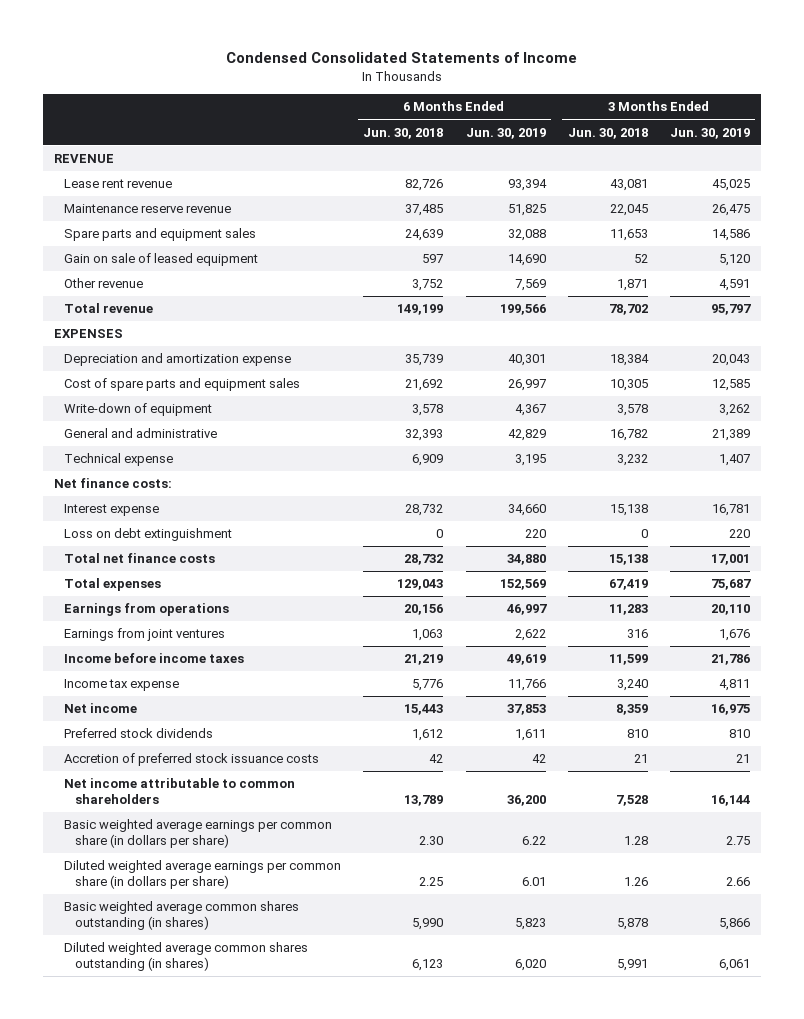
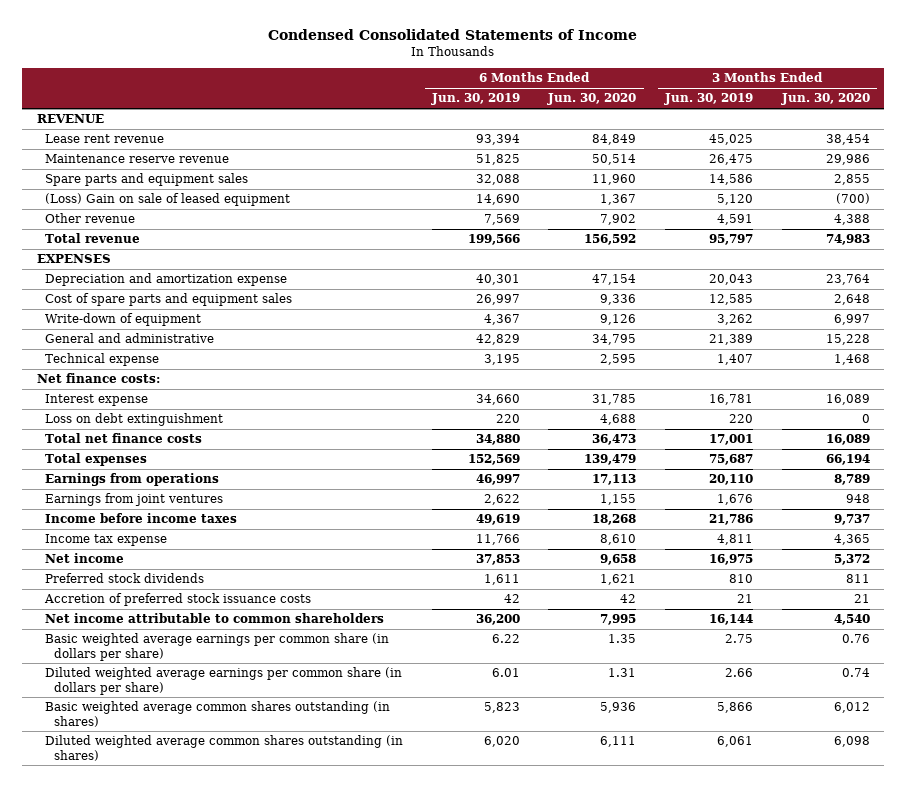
[363,127,444,139] Jun. 30, 2018 -> none
[567,127,648,139] Jun. 30, 2018 -> none
none -> [547,93,637,106] Jun. 30, 2020
none -> [780,93,870,106] Jun. 30, 2020
[64,253,259,267] Gain on sale of leased equipment -> [45,193,291,207] (Loss) Gain on sale of leased equipment

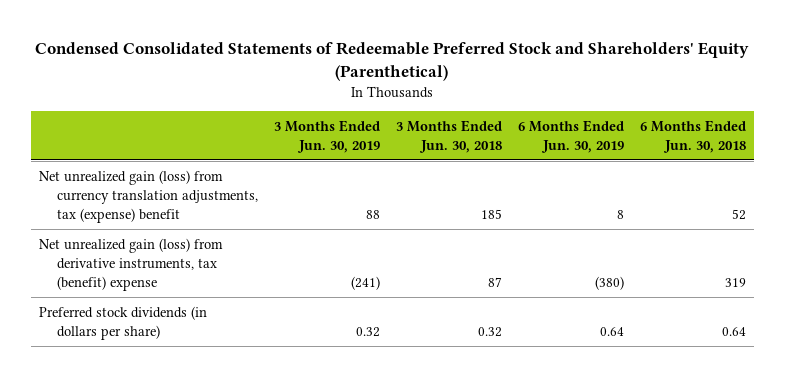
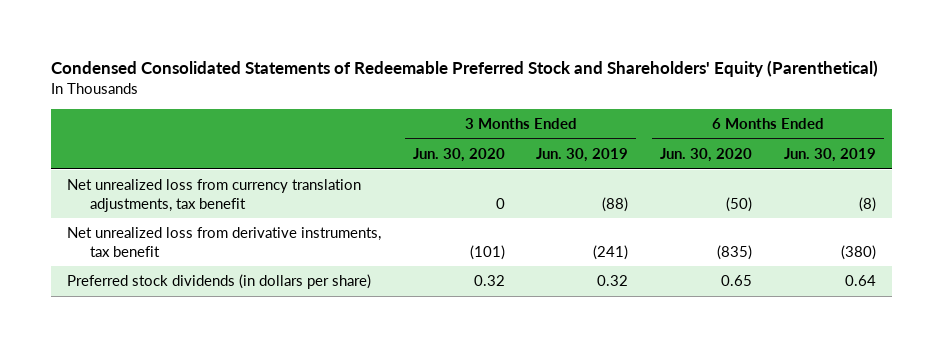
[395,119,502,153] 3 Months Ended Jun. 30, 2018 -> none
[639,119,746,153] 6 Months Ended Jun. 30, 2018 -> none
none -> [412,148,505,163] Jun. 30, 2020
none -> [660,148,753,163] Jun. 30, 2020
[39,169,258,223] Net unrealized gain (loss) from currency translation adjustments, tax (expense) benefit -> [66,179,361,212] Net unrealized loss from currency translation adjustments, tax benefit
[365,209,380,219] 88 -> [602,196,629,212] (88)
[616,209,624,219] 8 -> [858,196,876,212] (8)
[39,237,224,291] Net unrealized gain (loss) from derivative instruments, tax (benefit) expense -> [66,227,381,257] Net unrealized loss from derivative instruments, tax benefit

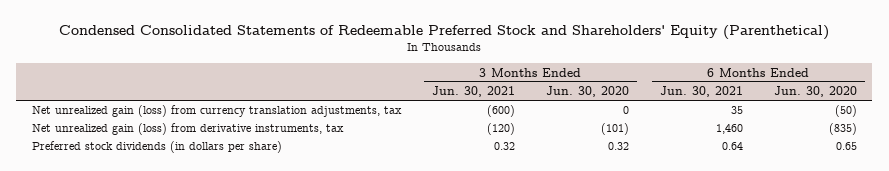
[536,148,629,163] Jun. 30, 2019 -> none
[783,148,876,163] Jun. 30, 2019 -> none
none -> [431,86,515,98] Jun. 30, 2021
none -> [659,86,743,98] Jun. 30, 2021
[66,179,361,212] Net unrealized loss from currency translation adjustments, tax benefit -> [31,105,402,118] Net unrealized gain (loss) from currency translation adjustments, tax
[66,227,381,257] Net unrealized loss from derivative instruments, tax benefit -> [31,123,344,136] Net unrealized gain (loss) from derivative instruments, tax

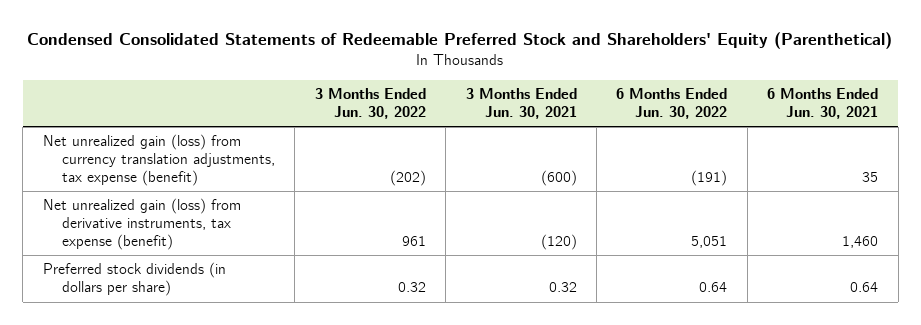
[545,86,629,98] Jun. 30, 2020 -> none
[773,86,857,98] Jun. 30, 2020 -> none
none -> [314,88,426,119] 3 Months Ended Jun. 30, 2022
none -> [616,88,728,119] 6 Months Ended Jun. 30, 2022
[31,105,402,118] Net unrealized gain (loss) from currency translation adjustments, tax -> [42,134,275,186] Net unrealized gain (loss) from currency translation adjustments, tax expense (benefit)
[31,123,344,136] Net unrealized gain (loss) from derivative instruments, tax -> [42,198,241,250] Net unrealized gain (loss) from derivative instruments, tax expense (benefit)

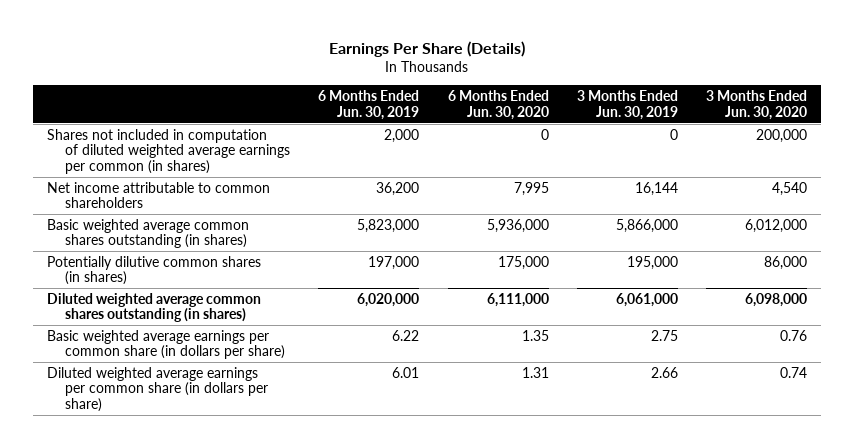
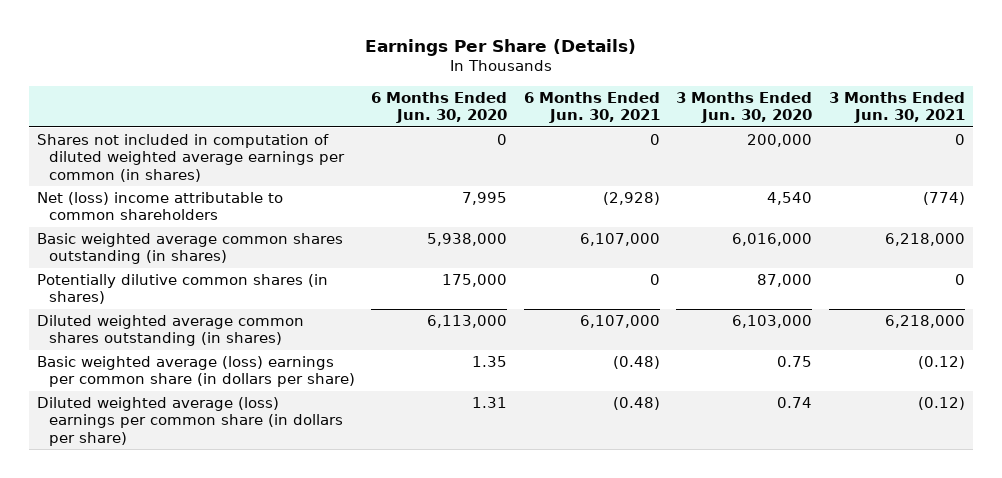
[318,90,420,120] 6 Months Ended Jun. 30, 2019 -> none
[576,90,678,120] 3 Months Ended Jun. 30, 2019 -> none
none -> [523,91,660,124] 6 Months Ended Jun. 30, 2021
none -> [828,91,965,124] 3 Months Ended Jun. 30, 2021
[46,181,270,209] Net income attributable to common shareholders -> [37,192,284,221] Net (loss) income attributable to common shareholders
[486,218,549,233] 5,936,000 -> [427,233,508,247] 5,938,000
[745,218,808,233] 6,012,000 -> [732,233,813,247] 6,016,000
[764,255,808,270] 86,000 -> [757,274,813,288] 87,000
[486,292,549,307] 6,111,000 -> [427,315,508,329] 6,113,000
[745,292,808,307] 6,098,000 -> [732,315,813,329] 6,103,000
[46,329,286,360] Basic weighted average earnings per common share (in dollars per share) -> [37,356,355,388] Basic weighted average (loss) earnings per common share (in dollars per share)
[780,329,808,341] 0.76 -> [777,356,813,368] 0.75
[46,366,269,413] Diluted weighted average earnings per common share (in dollars per share) -> [37,397,343,446] Diluted weighted average (loss) earnings per common share (in dollars per share)

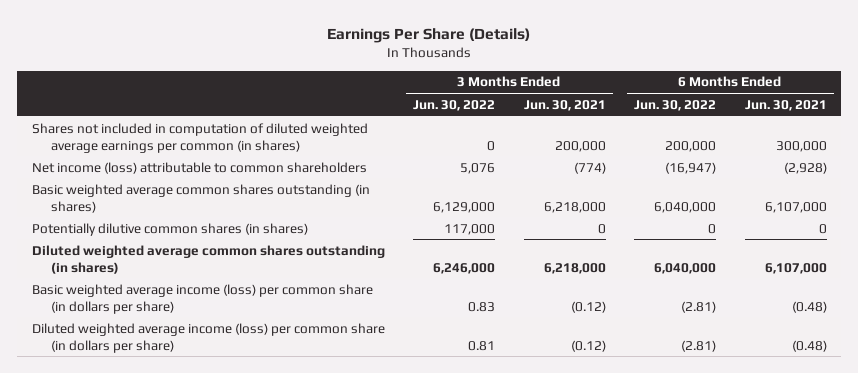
[371,91,508,124] 6 Months Ended Jun. 30, 2020 -> none
[676,91,813,124] 3 Months Ended Jun. 30, 2020 -> none
none -> [413,99,496,111] Jun. 30, 2022
none -> [634,99,717,111] Jun. 30, 2022
[649,134,660,146] 0 -> [775,140,827,152] 300,000
[954,134,965,146] 0 -> [554,140,606,152] 200,000
[37,192,284,221] Net (loss) income attributable to common shareholders -> [31,161,367,174] Net income (loss) attributable to common shareholders
[37,356,355,388] Basic weighted average (loss) earnings per common share (in dollars per share) -> [31,283,373,314] Basic weighted average income (loss) per common share (in dollars per share)
[37,397,343,446] Diluted weighted average (loss) earnings per common share (in dollars per share) -> [31,322,385,353] Diluted weighted average income (loss) per common share (in dollars per share)

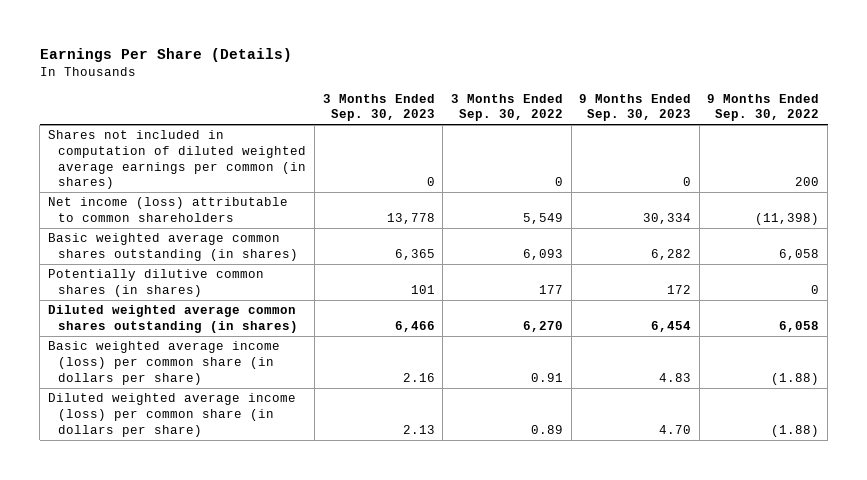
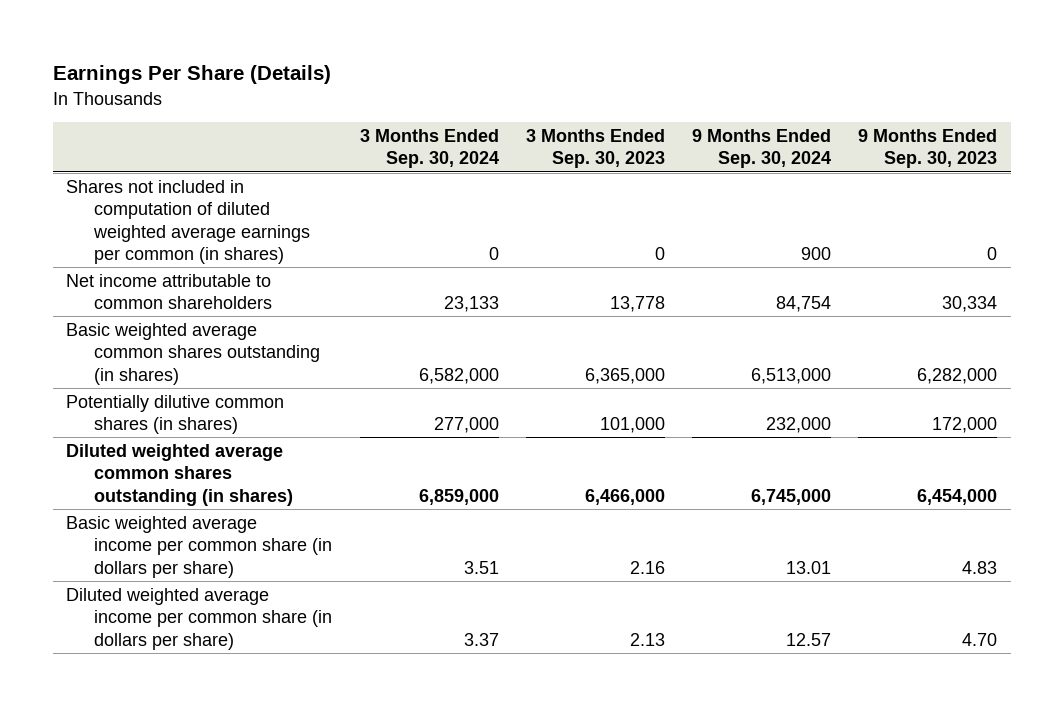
[450,93,563,122] 3 Months Ended Sep. 30, 2022 -> none
[707,93,820,122] 9 Months Ended Sep. 30, 2022 -> none
none -> [359,128,499,169] 3 Months Ended Sep. 30, 2024
none -> [691,128,831,169] 9 Months Ended Sep. 30, 2024
[47,197,288,222] Net income (loss) attributable to common shareholders -> [66,273,273,310] Net income attributable to common shareholders
[394,248,435,260] 6,365 -> [584,367,665,384] 6,365,000
[651,248,692,260] 6,282 -> [917,367,998,384] 6,282,000
[410,284,435,294] 101 -> [599,417,665,434] 101,000
[667,284,692,294] 172 -> [932,417,998,434] 172,000
[394,320,435,332] 6,466 -> [584,488,665,505] 6,466,000
[651,320,692,332] 6,454 -> [917,488,998,505] 6,454,000
[47,341,280,385] Basic weighted average income (loss) per common share (in dollars per share) -> [66,515,333,578] Basic weighted average income per common share (in dollars per share)
[47,393,296,437] Diluted weighted average income (loss) per common share (in dollars per share) -> [66,587,333,650] Diluted weighted average income per common share (in dollars per share)

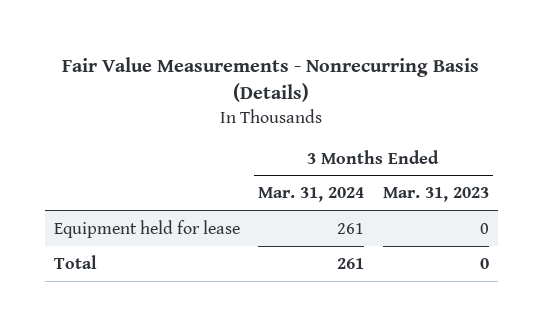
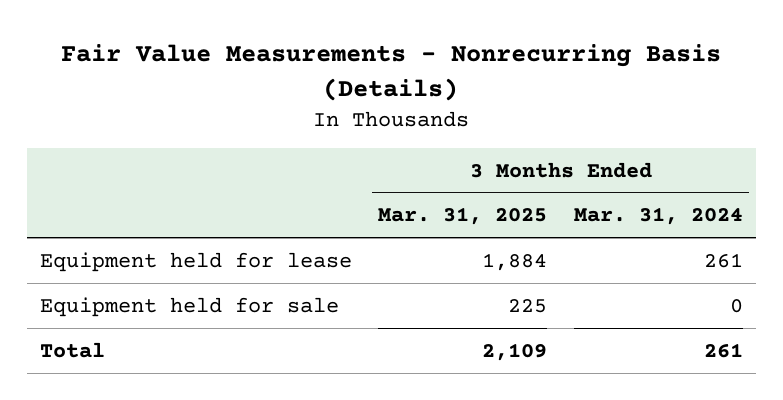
[382,187,489,203] Mar. 31, 2023 -> none
none -> [378,207,548,226] Mar. 31, 2025
none -> [40,296,340,317] Equipment held for sale

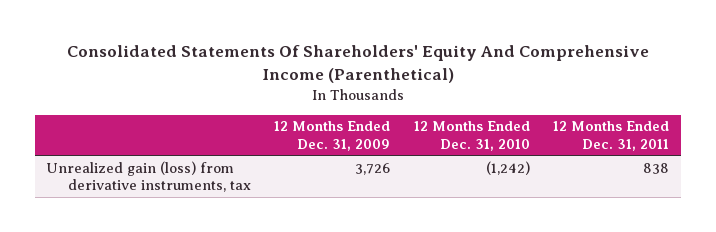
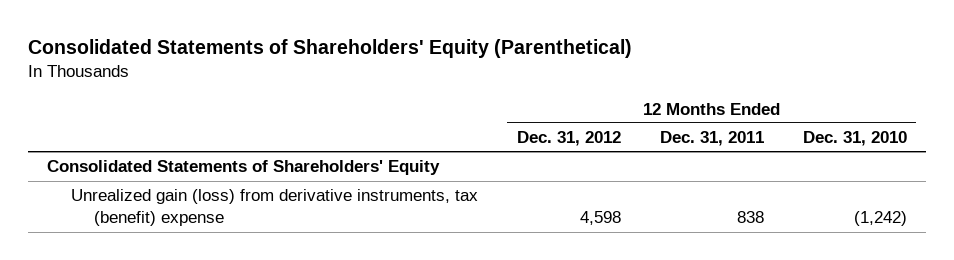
[66,45,649,84] Consolidated Statements Of Shareholders' Equity And Comprehensive Income (Parenthetical) -> [27,39,632,59] Consolidated Statements of Shareholders' Equity (Parenthetical)
[274,121,391,151] 12 Months Ended Dec. 31, 2009 -> none
none -> [516,131,621,147] Dec. 31, 2012
none -> [47,160,441,176] Consolidated Statements of Shareholders' Equity
[46,160,251,192] Unrealized gain (loss) from derivative instruments, tax -> [70,189,478,227] Unrealized gain (loss) from derivative instruments, tax (benefit) expense

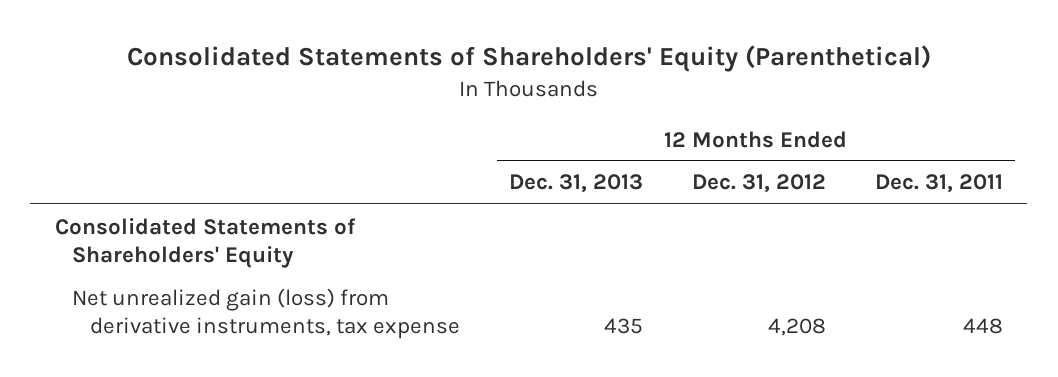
[802,131,907,147] Dec. 31, 2010 -> none
none -> [508,174,643,194] Dec. 31, 2013
[70,189,478,227] Unrealized gain (loss) from derivative instruments, tax (benefit) expense -> [72,287,460,339] Net unrealized gain (loss) from derivative instruments, tax expense
[579,211,621,226] 4,598 -> [767,317,826,336] 4,208
[736,211,764,224] 838 -> [962,317,1003,334] 448

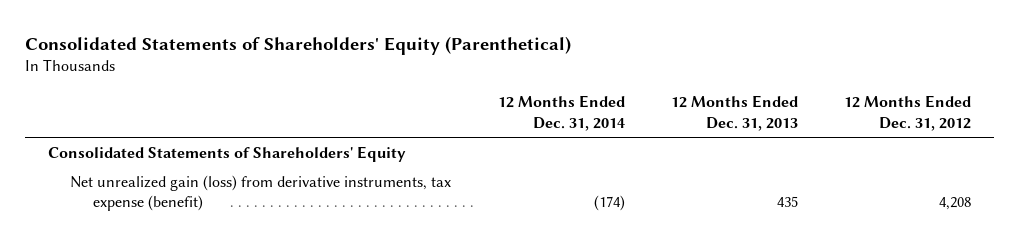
[874,174,1003,194] Dec. 31, 2011 -> none
none -> [497,95,625,131] 12 Months Ended Dec. 31, 2014
[72,287,460,339] Net unrealized gain (loss) from derivative instruments, tax expense -> [70,174,452,212] Net unrealized gain (loss) from derivative instruments, tax expense (benefit)

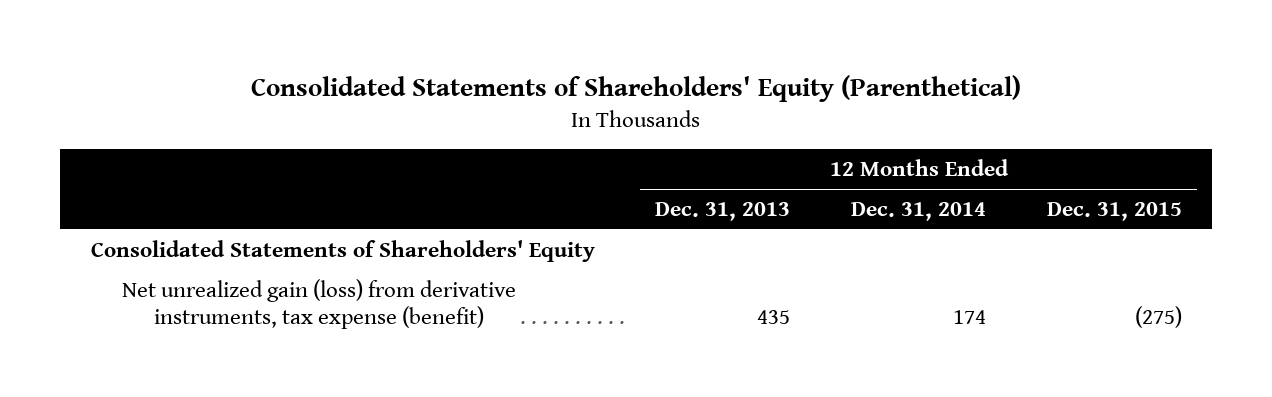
[844,95,972,131] 12 Months Ended Dec. 31, 2012 -> none
none -> [1046,201,1182,221] Dec. 31, 2015
[593,195,625,212] (174) -> [953,310,987,325] 174

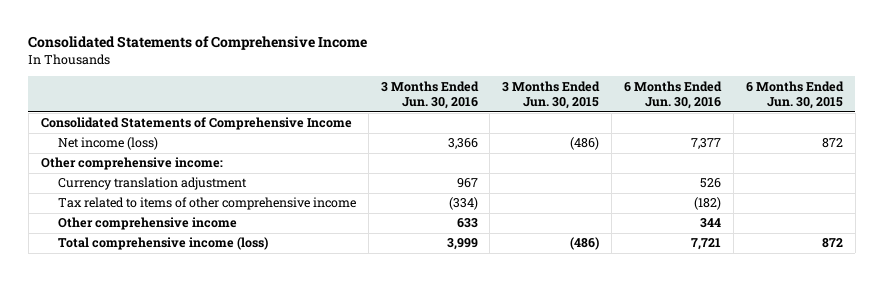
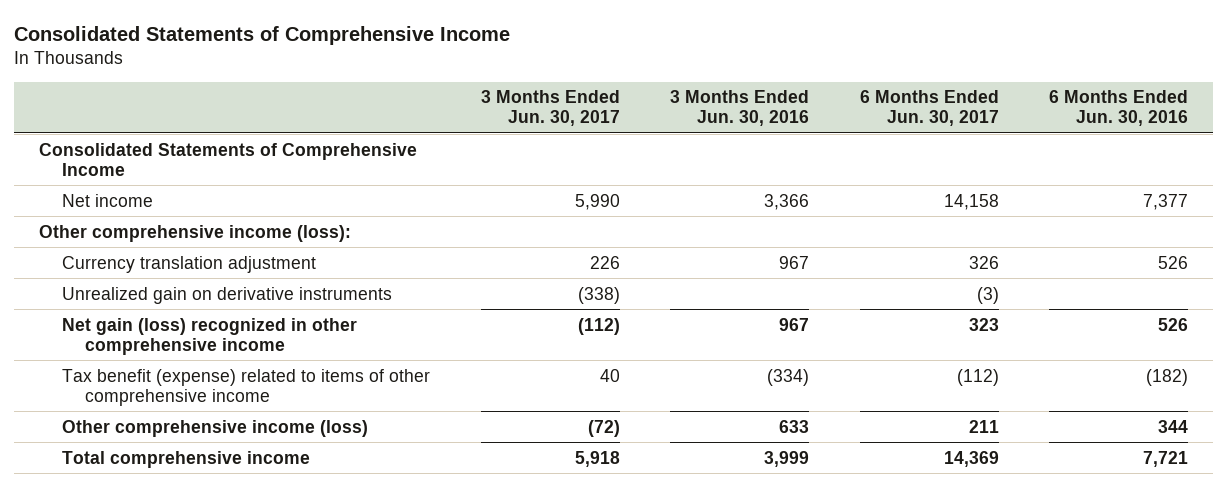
[502,80,601,110] 3 Months Ended Jun. 30, 2015 -> none
[745,80,844,110] 6 Months Ended Jun. 30, 2015 -> none
none -> [480,90,620,127] 3 Months Ended Jun. 30, 2017
none -> [859,90,999,127] 6 Months Ended Jun. 30, 2017
[57,137,158,151] Net income (loss) -> [62,193,154,207] Net income
[40,157,223,171] Other comprehensive income: -> [39,224,352,242] Other comprehensive income (loss):
none -> [62,286,393,304] Unrealized gain on derivative instruments
none -> [62,317,358,355] Net gain (loss) recognized in other comprehensive income
[57,197,356,211] Tax related to items of other comprehensive income -> [62,368,431,406] Tax benefit (expense) related to items of other comprehensive income
[57,217,237,231] Other comprehensive income -> [62,419,369,437] Other comprehensive income (loss)
[57,237,268,251] Total comprehensive income (loss) -> [62,450,311,468] Total comprehensive income

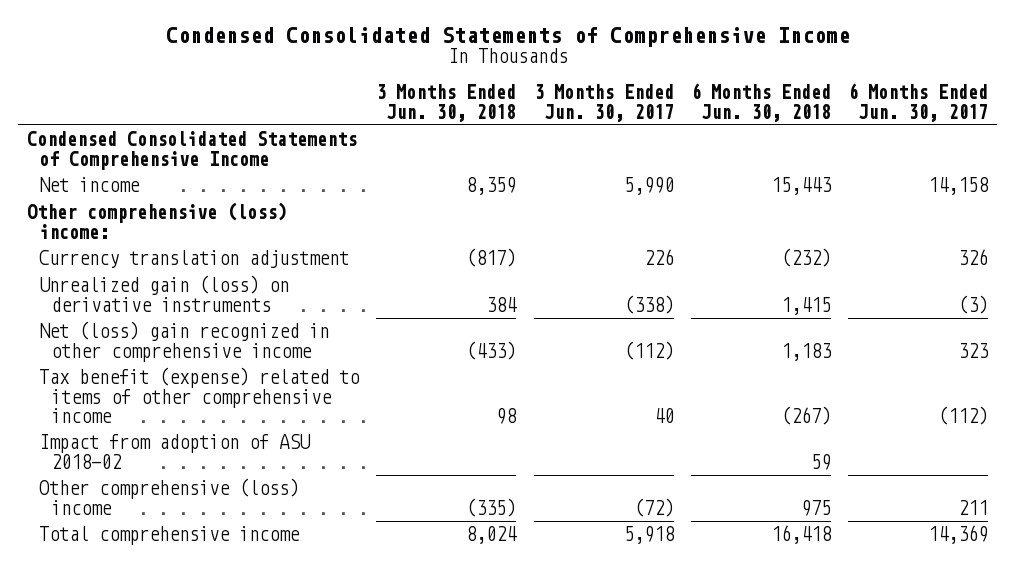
[13,25,510,45] Consolidated Statements of Comprehensive Income -> [165,26,850,47] Condensed Consolidated Statements of Comprehensive Income
[670,90,810,127] 3 Months Ended Jun. 30, 2016 -> none
[1048,90,1188,127] 6 Months Ended Jun. 30, 2016 -> none
none -> [376,84,517,122] 3 Months Ended Jun. 30, 2018
none -> [690,83,831,122] 6 Months Ended Jun. 30, 2018
[39,142,418,176] Consolidated Statements of Comprehensive Income -> [27,131,358,170] Condensed Consolidated Statements of Comprehensive Income
[39,224,352,242] Other comprehensive income (loss): -> [27,202,288,239] Other comprehensive (loss) income:
[62,286,393,304] Unrealized gain on derivative instruments -> [39,275,290,312] Unrealized gain (loss) on derivative instruments
[62,317,358,355] Net gain (loss) recognized in other comprehensive income -> [39,321,330,362] Net (loss) gain recognized in other comprehensive income
none -> [39,434,312,469] Impact from adoption of ASU 2018-02
[62,419,369,437] Other comprehensive income (loss) -> [39,478,300,515] Other comprehensive (loss) income

